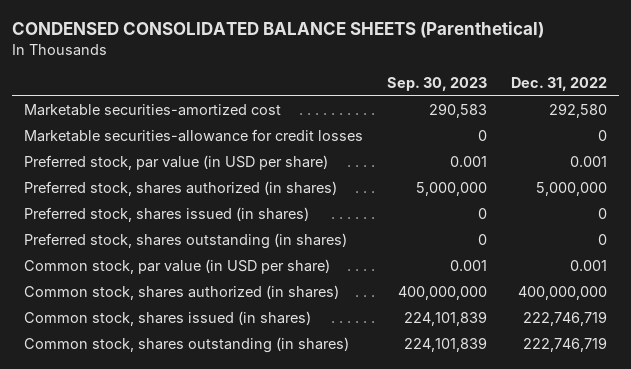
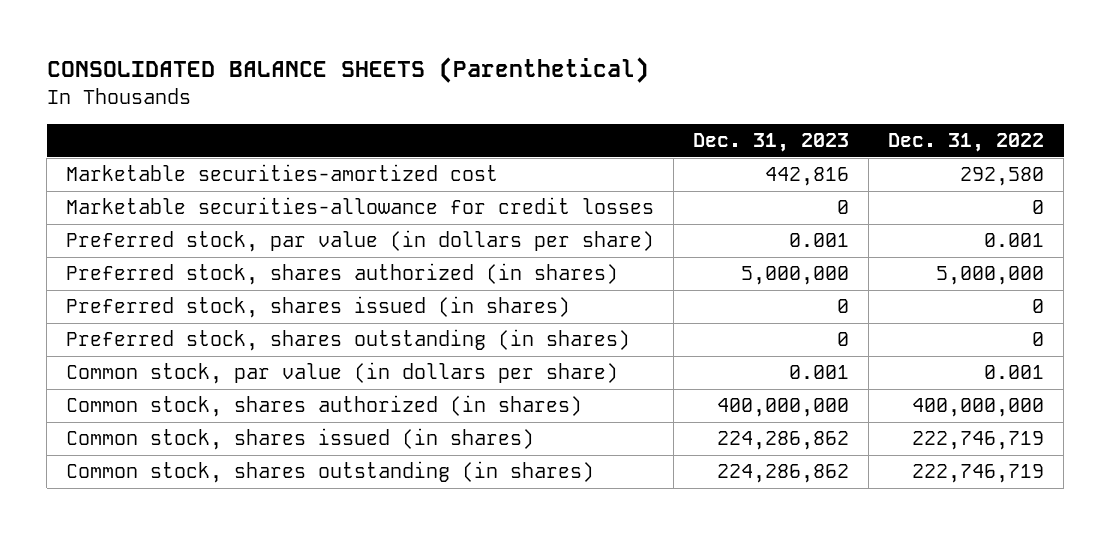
[12,20,545,38] CONDENSED CONSOLIDATED BALANCE SHEETS (Parenthetical) -> [46,57,649,84] CONSOLIDATED BALANCE SHEETS (Parenthetical)
[386,76,487,91] Sep. 30, 2023 -> none
none -> [693,133,850,153] Dec. 31, 2023
[24,155,329,171] Preferred stock, par value (in USD per share) -> [66,230,655,253] Preferred stock, par value (in dollars per share)
[24,259,331,275] Common stock, par value (in USD per share) -> [66,362,619,385] Common stock, par value (in dollars per share)

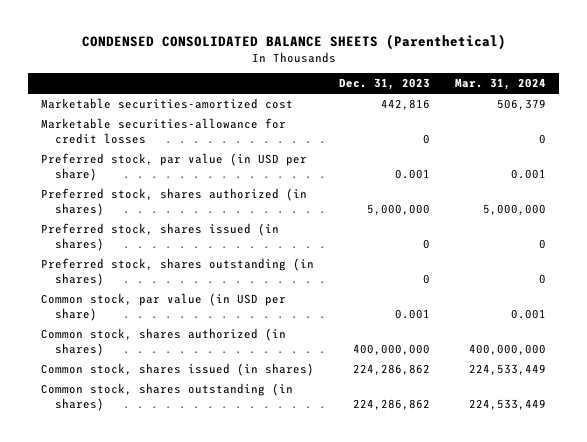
[46,57,649,84] CONSOLIDATED BALANCE SHEETS (Parenthetical) -> [81,34,506,51] CONDENSED CONSOLIDATED BALANCE SHEETS (Parenthetical)
[888,133,1045,153] Dec. 31, 2022 -> none
none -> [455,78,547,91] Mar. 31, 2024
[66,230,655,253] Preferred stock, par value (in dollars per share) -> [40,153,307,181] Preferred stock, par value (in USD per share)
[66,362,619,385] Common stock, par value (in dollars per share) -> [40,293,286,321] Common stock, par value (in USD per share)

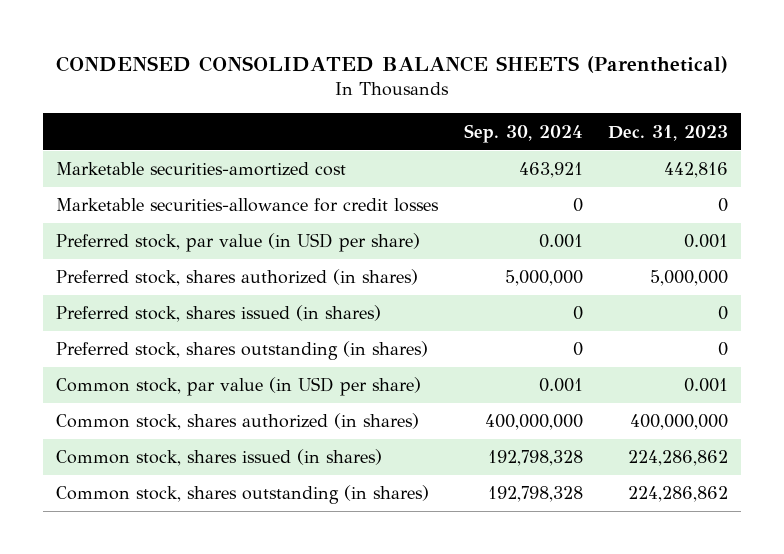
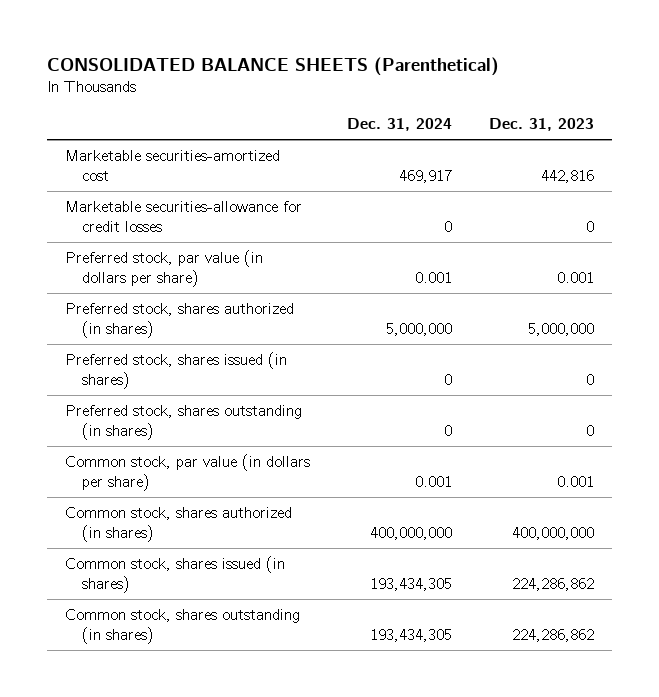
[56,56,729,74] CONDENSED CONSOLIDATED BALANCE SHEETS (Parenthetical) -> [46,57,499,77] CONSOLIDATED BALANCE SHEETS (Parenthetical)
[463,123,583,143] Sep. 30, 2024 -> none
none -> [346,118,452,132] Dec. 31, 2024
[55,233,420,253] Preferred stock, par value (in USD per share) -> [65,249,264,287] Preferred stock, par value (in dollars per share)
[55,377,421,397] Common stock, par value (in USD per share) -> [65,453,311,491] Common stock, par value (in dollars per share)

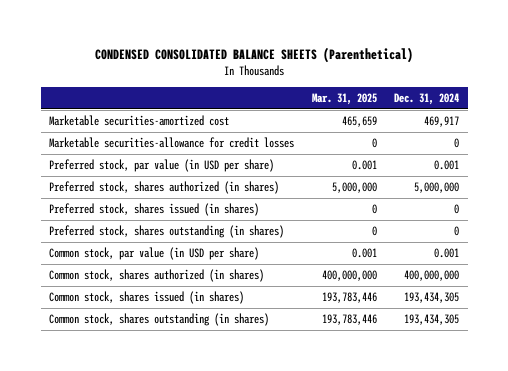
[46,57,499,77] CONSOLIDATED BALANCE SHEETS (Parenthetical) -> [95,46,414,63] CONDENSED CONSOLIDATED BALANCE SHEETS (Parenthetical)
[488,118,594,132] Dec. 31, 2023 -> none
none -> [311,92,377,105] Mar. 31, 2025
[65,249,264,287] Preferred stock, par value (in dollars per share) -> [49,159,275,173] Preferred stock, par value (in USD per share)
[65,453,311,491] Common stock, par value (in dollars per share) -> [49,247,260,261] Common stock, par value (in USD per share)

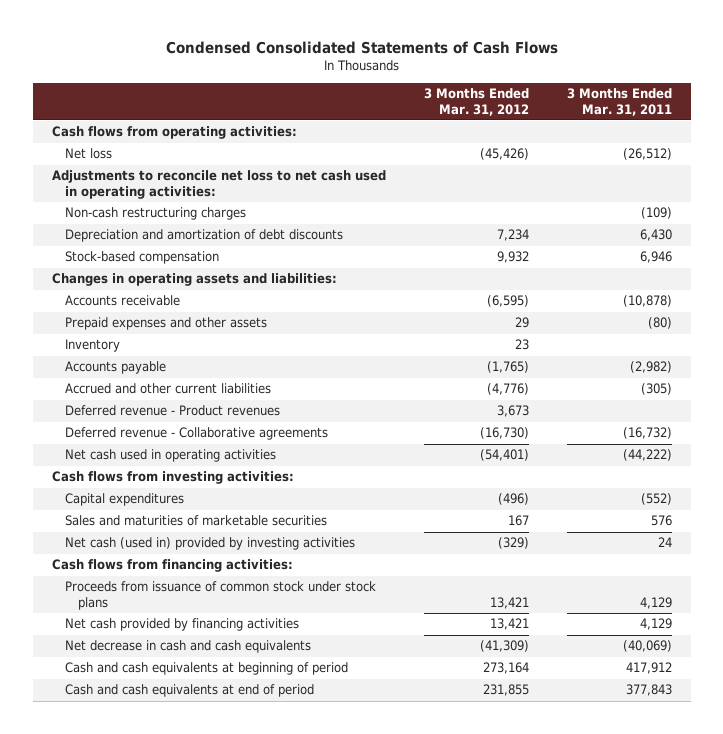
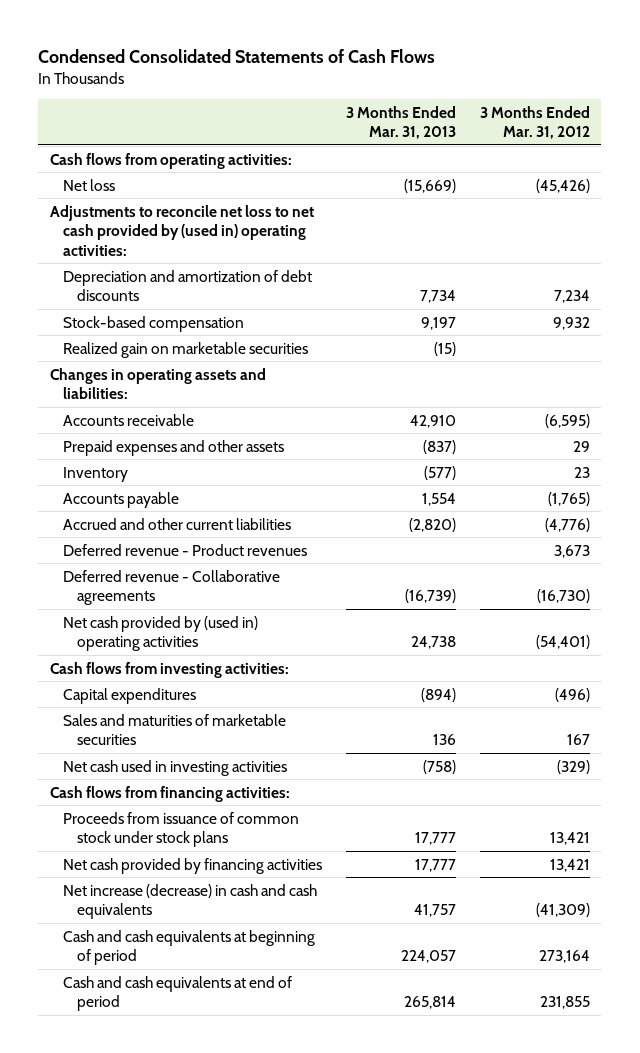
[566,88,672,116] 3 Months Ended Mar. 31, 2011 -> none
none -> [345,105,456,140] 3 Months Ended Mar. 31, 2013
[65,207,247,221] Non-cash restructuring charges -> none
[51,170,386,200] Adjustments to reconcile net loss to net cash used in operating activities: -> [50,204,315,256] Adjustments to reconcile net loss to net cash provided by (used in) operating activities:
none -> [63,341,309,358] Realized gain on marketable securities
[65,449,277,463] Net cash used in operating activities -> [63,615,259,652] Net cash provided by (used in) operating activities
[65,537,356,551] Net cash (used in) provided by investing activities -> [63,759,288,776] Net cash used in investing activities
[65,640,312,654] Net decrease in cash and cash equivalents -> [63,883,318,920] Net increase (decrease) in cash and cash equivalents

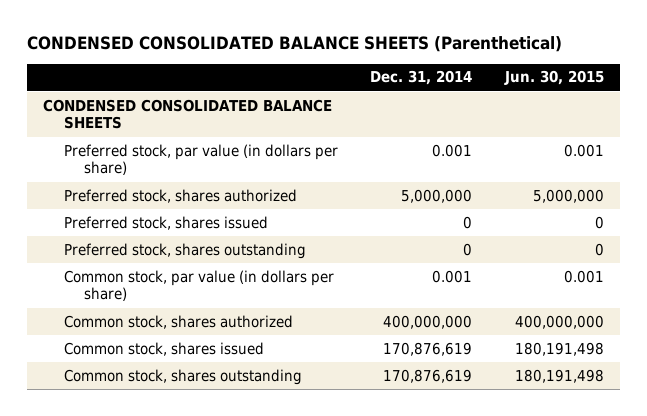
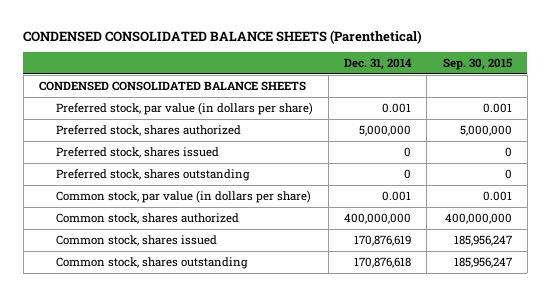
[504,70,605,86] Jun. 30, 2015 -> none
none -> [442,57,512,70] Sep. 30, 2015
[383,368,473,383] 170,876,619 -> [354,256,412,268] 170,876,618

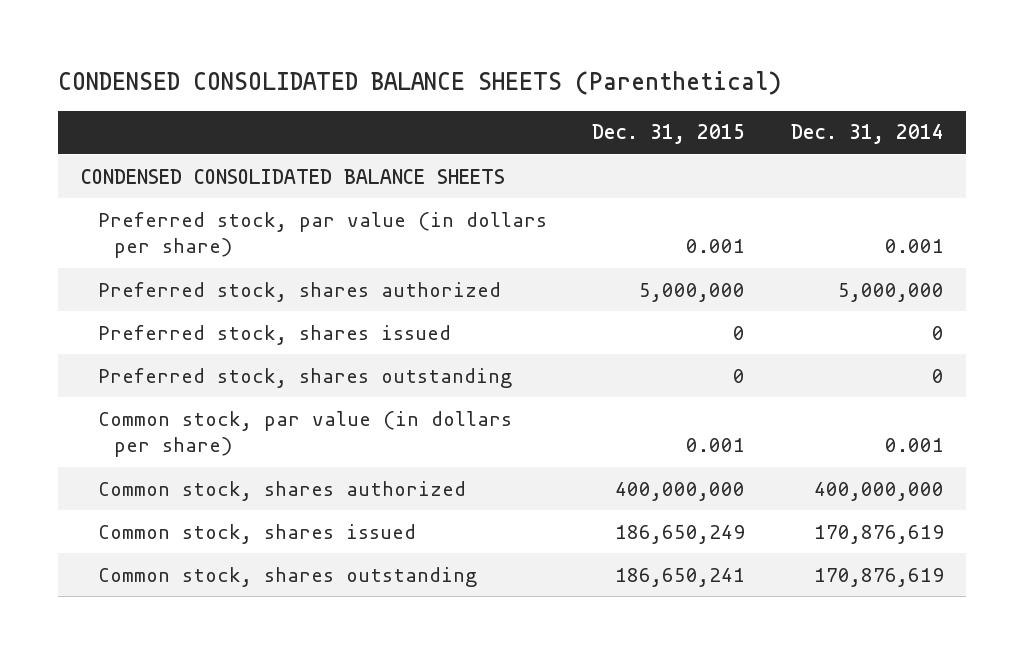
[442,57,512,70] Sep. 30, 2015 -> none
none -> [592,124,746,145] Dec. 31, 2015
[354,256,412,268] 170,876,618 -> [813,567,944,587] 170,876,619

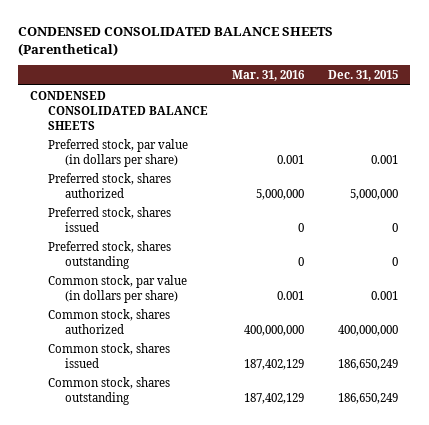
[790,124,944,145] Dec. 31, 2014 -> none
none -> [231,70,305,82] Mar. 31, 2016
[615,567,746,587] 186,650,241 -> [338,392,399,404] 186,650,249

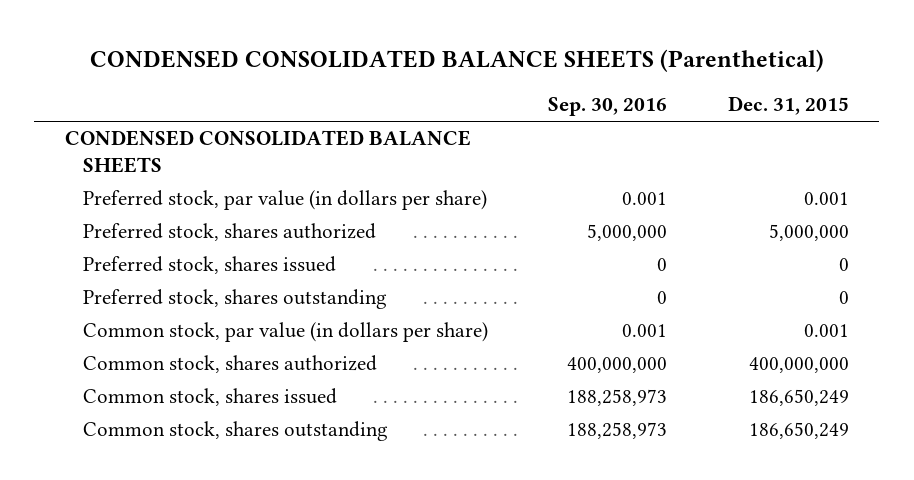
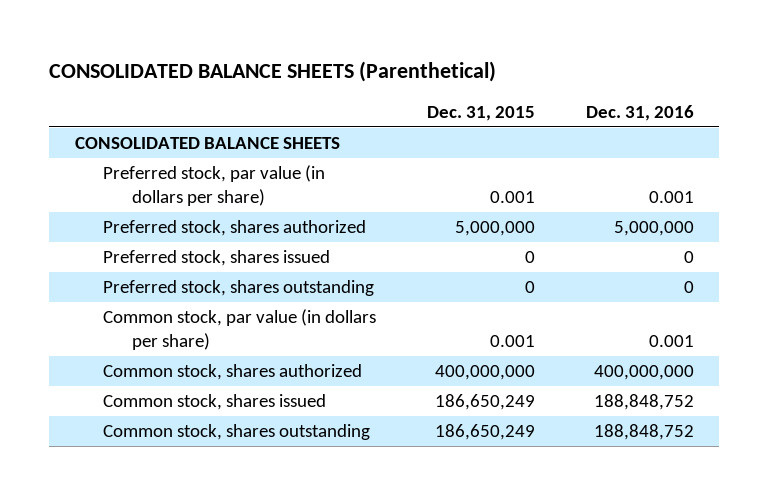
[89,49,824,73] CONDENSED CONSOLIDATED BALANCE SHEETS (Parenthetical) -> [49,61,497,83] CONSOLIDATED BALANCE SHEETS (Parenthetical)
[548,97,668,117] Sep. 30, 2016 -> none
none -> [585,104,694,121] Dec. 31, 2016
[64,130,471,174] CONDENSED CONSOLIDATED BALANCE SHEETS -> [74,137,340,150] CONSOLIDATED BALANCE SHEETS

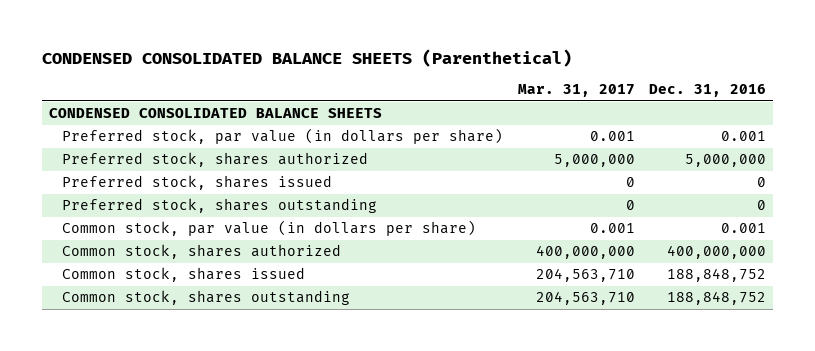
[49,61,497,83] CONSOLIDATED BALANCE SHEETS (Parenthetical) -> [41,48,572,67] CONDENSED CONSOLIDATED BALANCE SHEETS (Parenthetical)
[427,105,536,121] Dec. 31, 2015 -> none
none -> [517,84,635,98] Mar. 31, 2017
[74,137,340,150] CONSOLIDATED BALANCE SHEETS -> [49,108,383,119] CONDENSED CONSOLIDATED BALANCE SHEETS

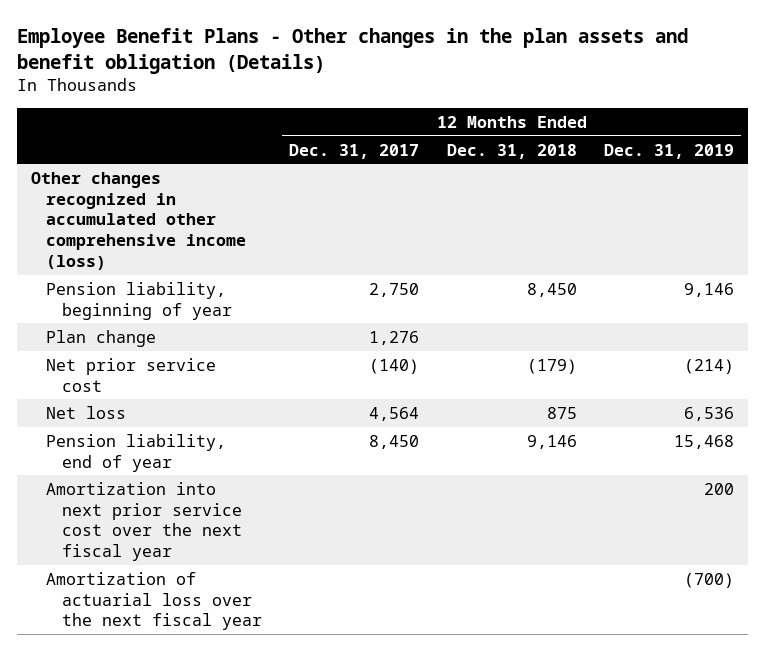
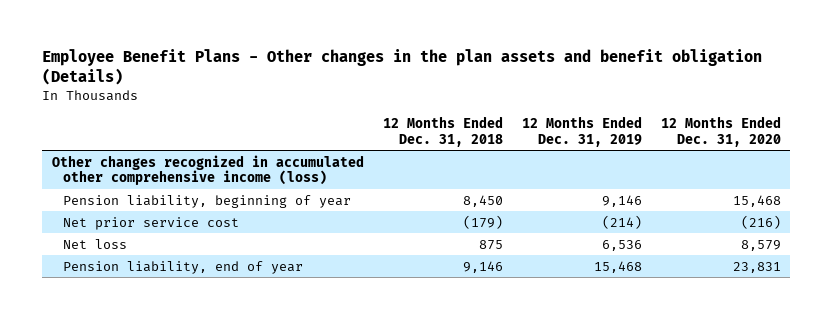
[289,143,420,159] Dec. 31, 2017 -> none
none -> [660,116,781,147] 12 Months Ended Dec. 31, 2020
[46,329,157,347] Plan change -> none
[46,481,242,562] Amortization into next prior service cost over the next fiscal year -> none
[46,571,262,631] Amortization of actuarial loss over the next fiscal year -> none

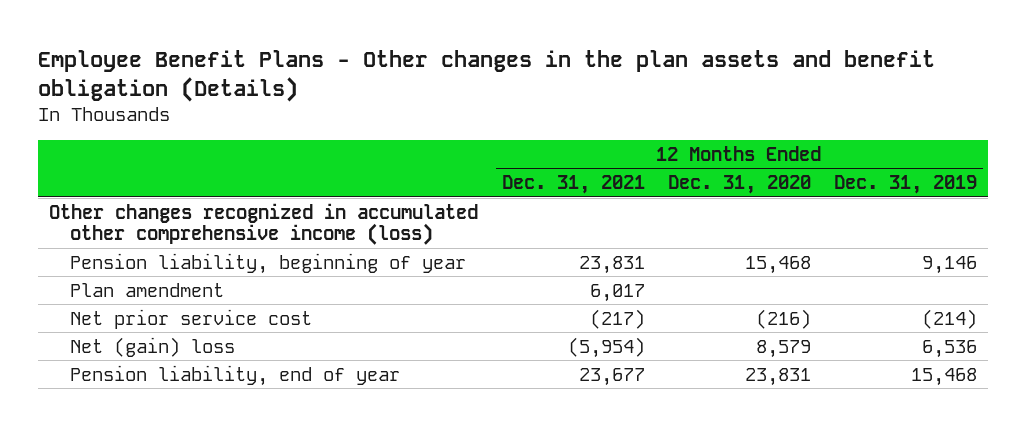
[382,116,503,147] 12 Months Ended Dec. 31, 2018 -> none
none -> [501,174,645,194] Dec. 31, 2021
none -> [69,282,224,297] Plan amendment
[63,238,128,249] Net loss -> [69,336,235,357] Net (gain) loss

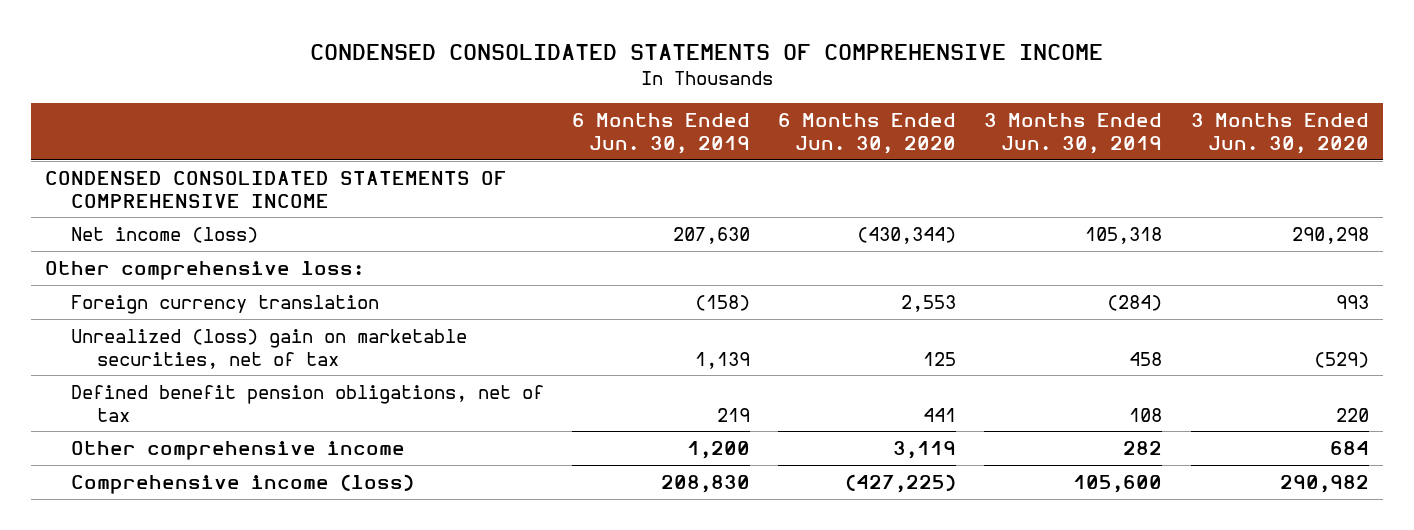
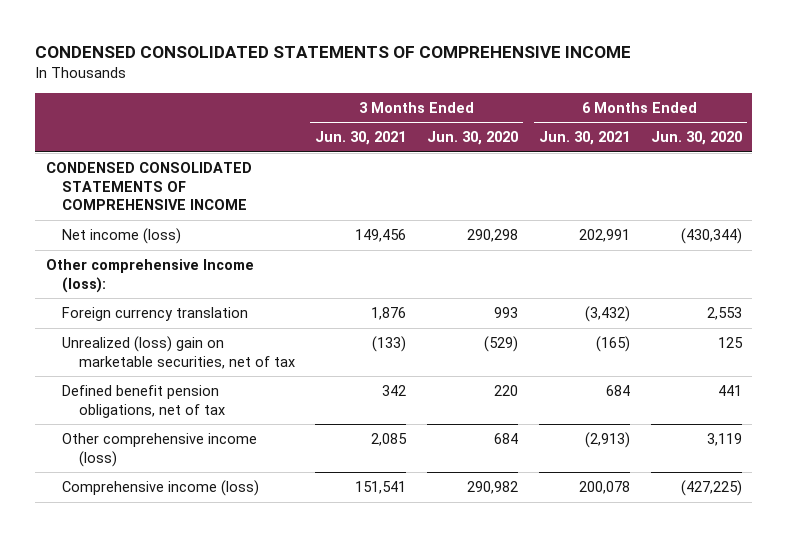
[572,113,751,154] 6 Months Ended Jun. 30, 2019 -> none
[984,113,1163,154] 3 Months Ended Jun. 30, 2019 -> none
none -> [315,131,407,146] Jun. 30, 2021
none -> [538,131,630,146] Jun. 30, 2021
[45,260,365,280] Other comprehensive loss: -> [45,258,254,293] Other comprehensive Income (loss):
[70,440,405,460] Other comprehensive income -> [62,432,258,467] Other comprehensive income (loss)

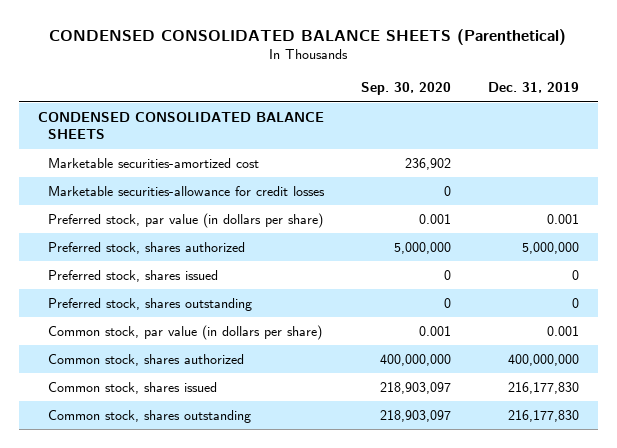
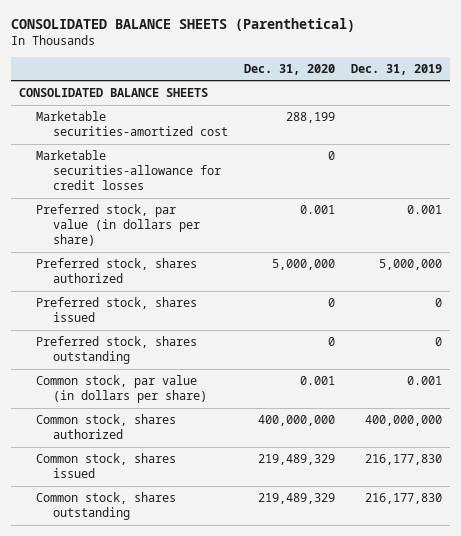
[49,28,567,45] CONDENSED CONSOLIDATED BALANCE SHEETS (Parenthetical) -> [10,18,355,33] CONSOLIDATED BALANCE SHEETS (Parenthetical)
[360,82,451,96] Sep. 30, 2020 -> none
none -> [243,63,335,75] Dec. 31, 2020
[37,112,324,140] CONDENSED CONSOLIDATED BALANCE SHEETS -> [18,88,208,98] CONSOLIDATED BALANCE SHEETS

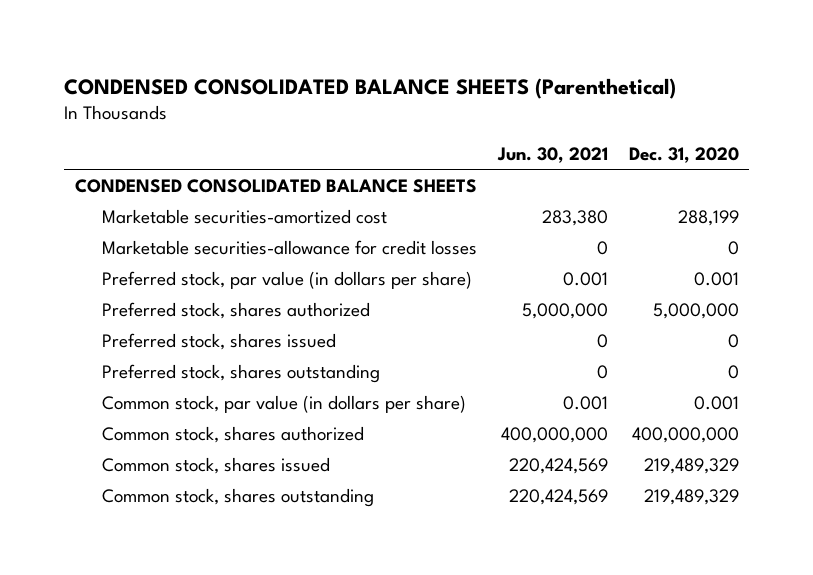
[10,18,355,33] CONSOLIDATED BALANCE SHEETS (Parenthetical) -> [64,77,677,99] CONDENSED CONSOLIDATED BALANCE SHEETS (Parenthetical)
[350,63,442,75] Dec. 31, 2019 -> none
none -> [497,147,609,164] Jun. 30, 2021
[18,88,208,98] CONSOLIDATED BALANCE SHEETS -> [74,178,477,193] CONDENSED CONSOLIDATED BALANCE SHEETS

